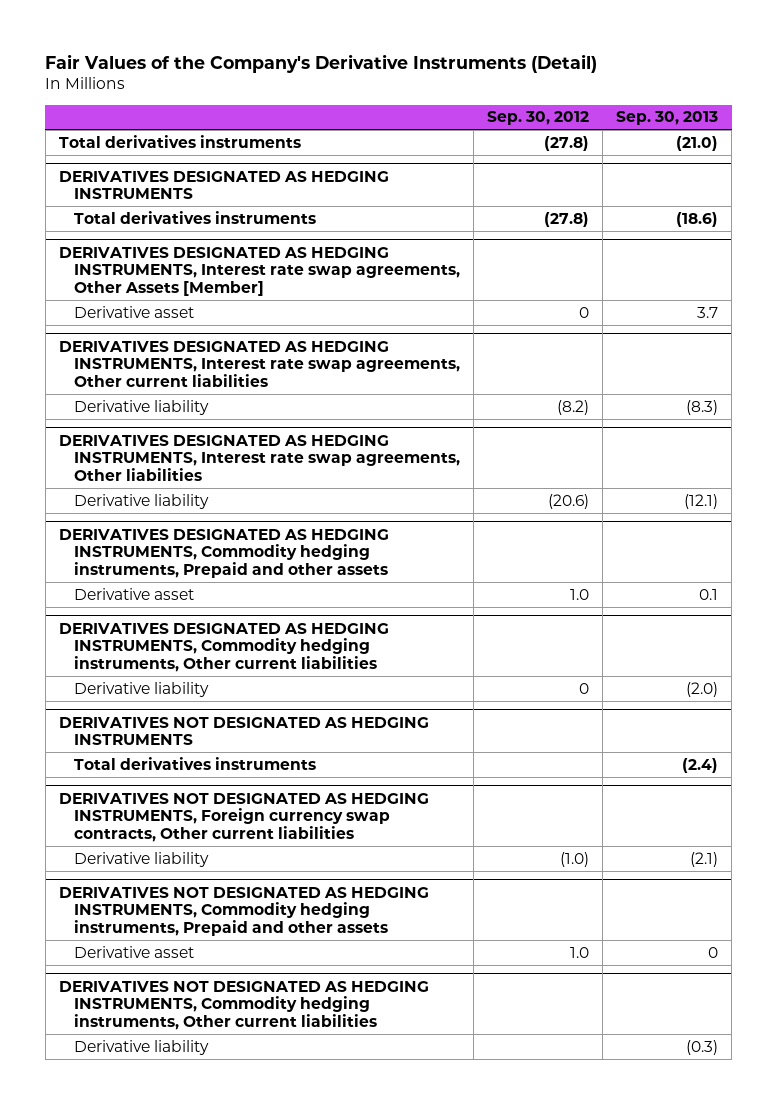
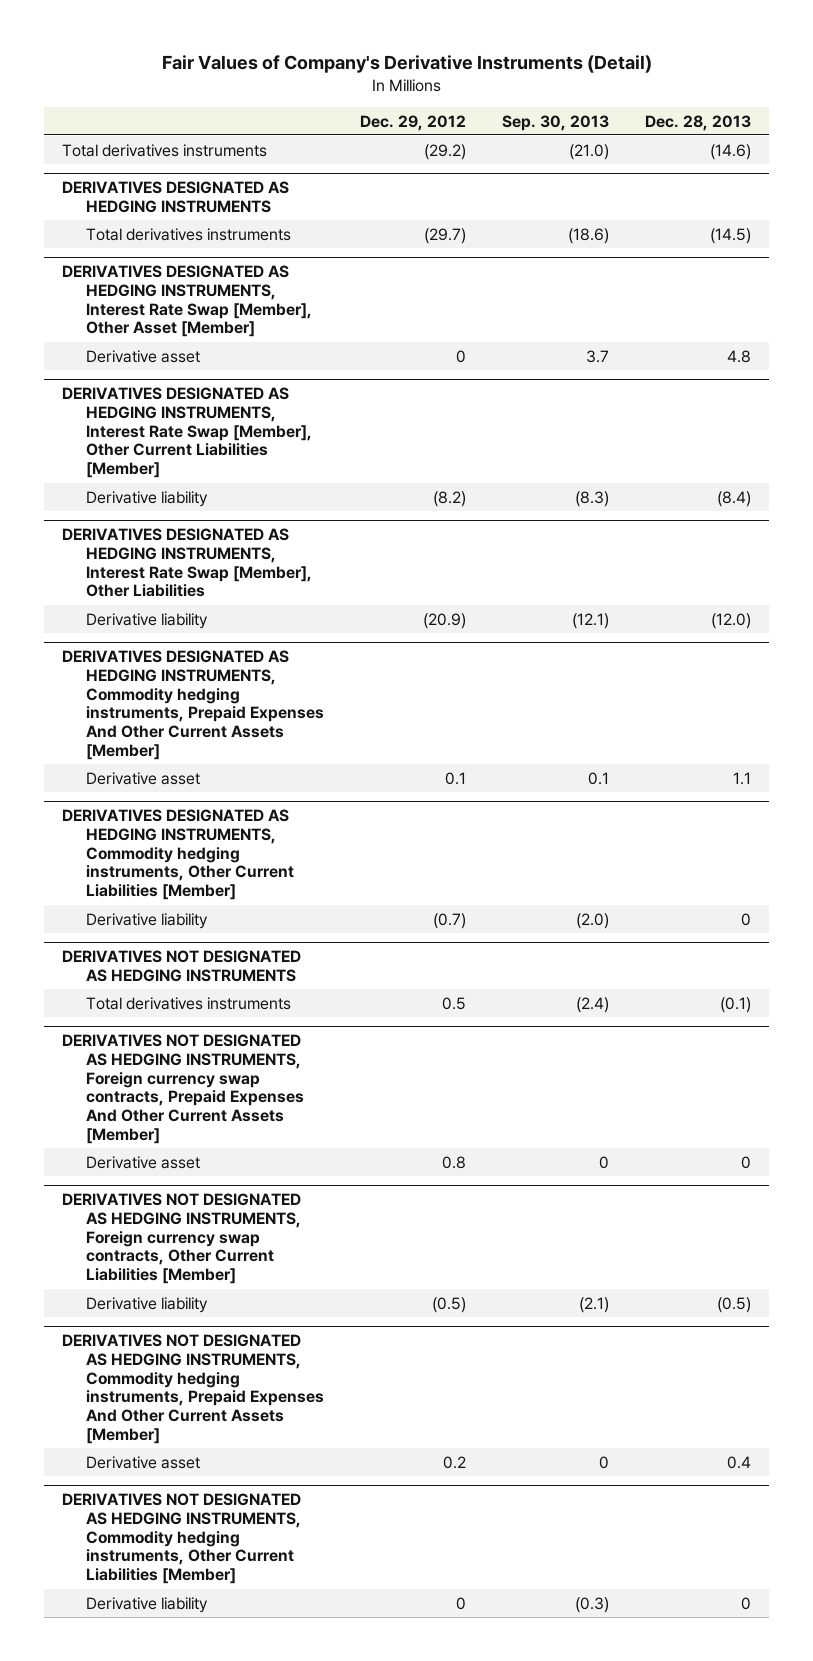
[45,53,598,73] Fair Values of the Company's Derivative Instruments (Detail) -> [161,55,652,74] Fair Values of Company's Derivative Instruments (Detail)
[486,111,589,126] Sep. 30, 2012 -> none
none -> [359,114,466,131] Dec. 29, 2012
none -> [644,114,751,131] Dec. 28, 2013
[58,246,460,297] DERIVATIVES DESIGNATED AS HEDGING INSTRUMENTS, Interest rate swap agreements, Other Assets [Member] -> [62,264,313,338] DERIVATIVES DESIGNATED AS HEDGING INSTRUMENTS, Interest Rate Swap [Member], Other Asset [Member]
[58,340,460,388] DERIVATIVES DESIGNATED AS HEDGING INSTRUMENTS, Interest rate swap agreements, Other current liabilities -> [62,386,313,479] DERIVATIVES DESIGNATED AS HEDGING INSTRUMENTS, Interest Rate Swap [Member], Other Current Liabilities [Member]
[58,434,460,482] DERIVATIVES DESIGNATED AS HEDGING INSTRUMENTS, Interest rate swap agreements, Other liabilities -> [62,527,313,598] DERIVATIVES DESIGNATED AS HEDGING INSTRUMENTS, Interest Rate Swap [Member], Other Liabilities
[58,528,389,579] DERIVATIVES DESIGNATED AS HEDGING INSTRUMENTS, Commodity hedging instruments, Prepaid and other assets -> [62,649,325,761] DERIVATIVES DESIGNATED AS HEDGING INSTRUMENTS, Commodity hedging instruments, Prepaid Expenses And Other Current Assets [Member]
[58,622,389,673] DERIVATIVES DESIGNATED AS HEDGING INSTRUMENTS, Commodity hedging instruments, Other current liabilities -> [62,808,295,901] DERIVATIVES DESIGNATED AS HEDGING INSTRUMENTS, Commodity hedging instruments, Other Current Liabilities [Member]
none -> [62,1033,305,1145] DERIVATIVES NOT DESIGNATED AS HEDGING INSTRUMENTS, Foreign currency swap contracts, Prepaid Expenses And Other Current Assets [Member]
none -> [86,1155,201,1169] Derivative asset
[58,792,429,843] DERIVATIVES NOT DESIGNATED AS HEDGING INSTRUMENTS, Foreign currency swap contracts, Other current liabilities -> [62,1192,302,1285] DERIVATIVES NOT DESIGNATED AS HEDGING INSTRUMENTS, Foreign currency swap contracts, Other Current Liabilities [Member]
[58,886,429,937] DERIVATIVES NOT DESIGNATED AS HEDGING INSTRUMENTS, Commodity hedging instruments, Prepaid and other assets -> [62,1333,325,1445] DERIVATIVES NOT DESIGNATED AS HEDGING INSTRUMENTS, Commodity hedging instruments, Prepaid Expenses And Other Current Assets [Member]
[58,980,429,1031] DERIVATIVES NOT DESIGNATED AS HEDGING INSTRUMENTS, Commodity hedging instruments, Other current liabilities -> [62,1492,302,1585] DERIVATIVES NOT DESIGNATED AS HEDGING INSTRUMENTS, Commodity hedging instruments, Other Current Liabilities [Member]

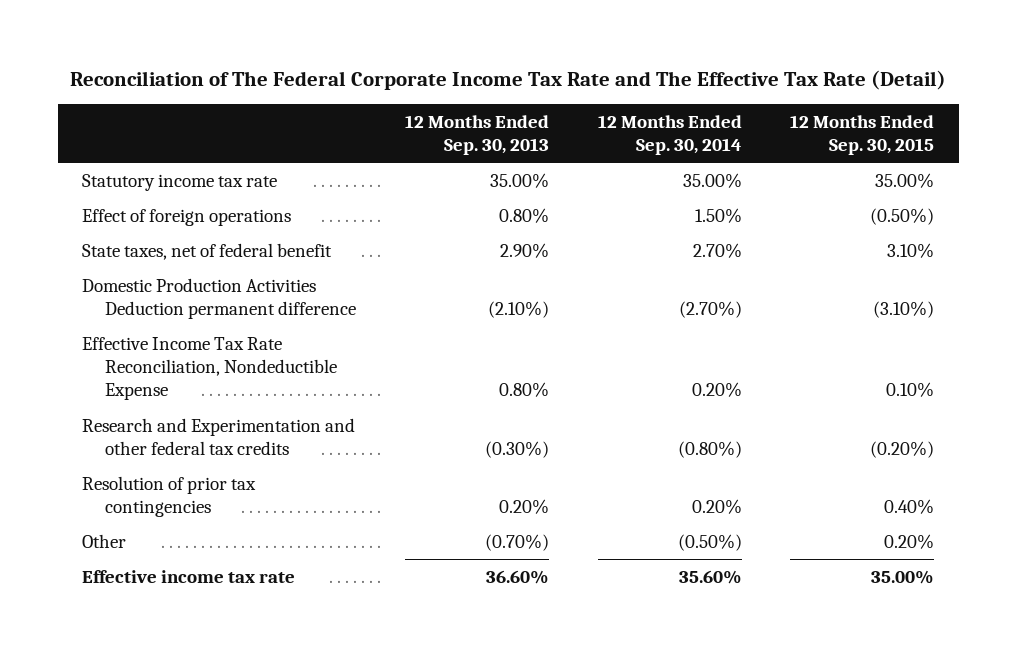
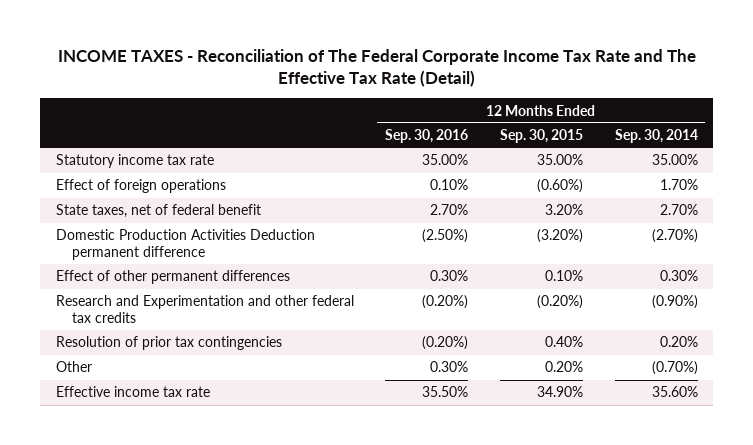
[70,69,947,90] Reconciliation of The Federal Corporate Income Tax Rate and The Effective Tax Rate (Detail) -> [57,48,696,87] INCOME TAXES - Reconciliation of The Federal Corporate Income Tax Rate and The Effective Tax Rate (Detail)
[404,114,549,156] 12 Months Ended Sep. 30, 2013 -> none
none -> [385,129,469,144] Sep. 30, 2016
[81,336,338,401] Effective Income Tax Rate Reconciliation, Nondeductible Expense -> none
[694,207,742,223] 1.50% -> [659,179,698,191] 1.70%
[870,207,935,225] (0.50%) -> [536,179,583,194] (0.60%)
[887,242,935,258] 3.10% -> [544,204,583,216] 3.20%
[873,300,935,318] (3.10%) -> [536,229,583,244] (3.20%)
none -> [55,270,290,285] Effect of other permanent differences
[677,440,742,458] (0.80%) -> [651,295,698,310] (0.90%)
[677,533,742,551] (0.50%) -> [651,361,698,376] (0.70%)
[871,569,935,584] 35.00% -> [536,386,583,398] 34.90%

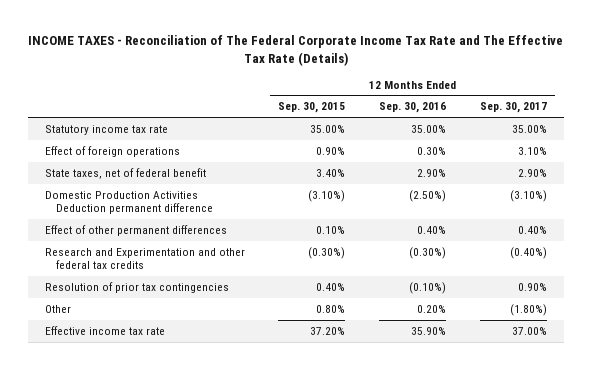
[57,48,696,87] INCOME TAXES - Reconciliation of The Federal Corporate Income Tax Rate and The Effective Tax Rate (Detail) -> [27,35,563,66] INCOME TAXES - Reconciliation of The Federal Corporate Income Tax Rate and The Effective Tax Rate (Details)
[614,129,698,144] Sep. 30, 2014 -> none
none -> [479,102,547,114] Sep. 30, 2017
[430,179,469,191] 0.10% -> [417,146,447,155] 0.30%
[536,179,583,194] (0.60%) -> [316,146,346,155] 0.90%
[430,204,469,216] 2.70% -> [417,168,447,177] 2.90%
[544,204,583,216] 3.20% -> [316,168,346,177] 3.40%
[536,229,583,244] (3.20%) -> [308,189,346,202] (3.10%)
[430,270,469,282] 0.30% -> [417,225,447,234] 0.40%
[422,295,469,310] (0.20%) -> [409,246,447,259] (0.30%)
[536,295,583,310] (0.20%) -> [308,246,346,259] (0.30%)
[422,336,469,351] (0.20%) -> [409,281,447,294] (0.10%)
[430,361,469,373] 0.30% -> [417,304,447,313] 0.20%
[544,361,583,373] 0.20% -> [316,304,346,313] 0.80%
[422,386,469,398] 35.50% -> [411,326,447,335] 35.90%
[536,386,583,398] 34.90% -> [310,326,346,335] 37.20%

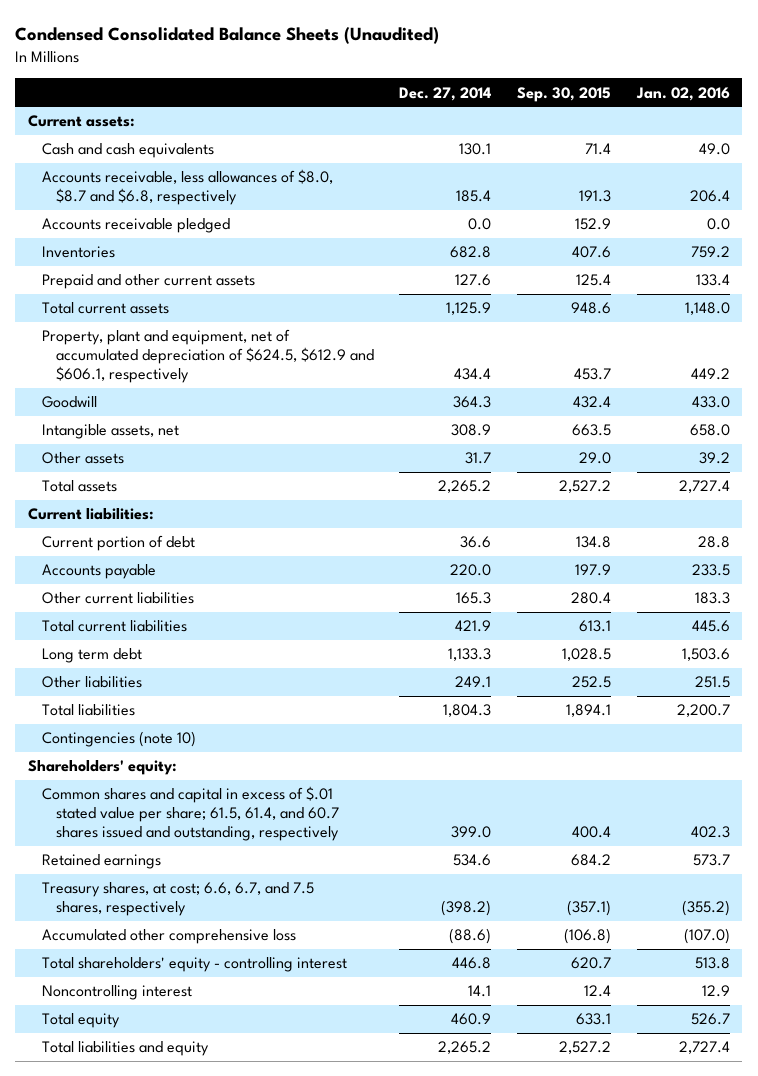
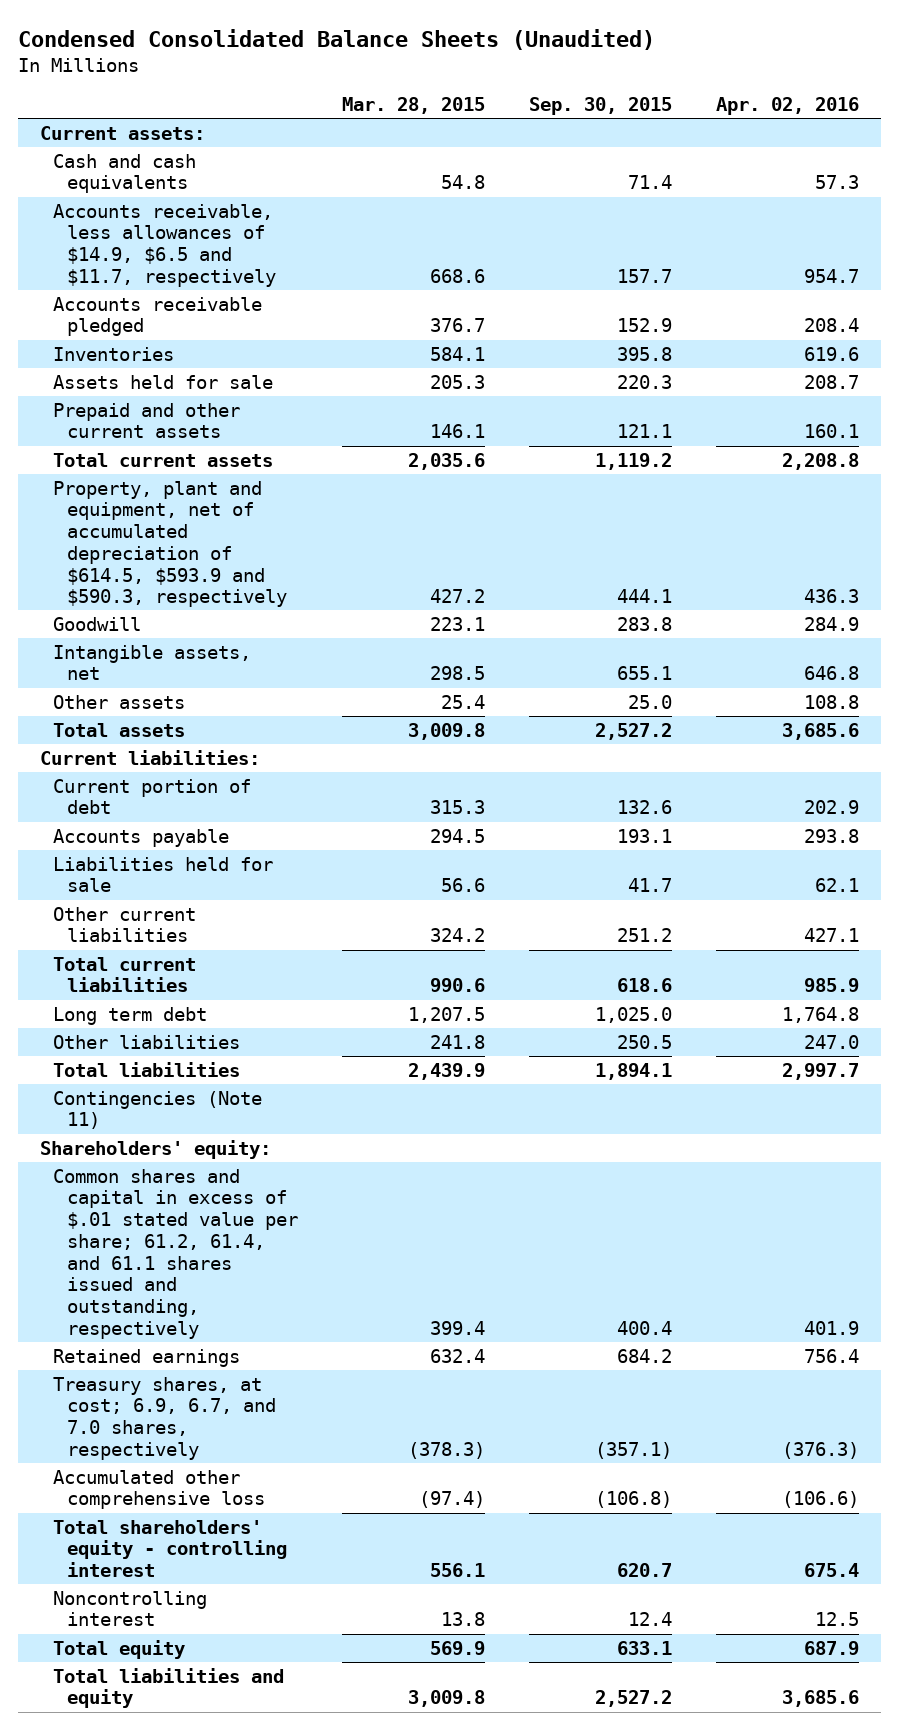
[399,86,492,101] Dec. 27, 2014 -> none
[635,86,730,101] Jan. 02, 2016 -> none
none -> [341,96,485,114] Mar. 28, 2015
none -> [716,96,860,115] Apr. 02, 2016
[41,169,333,206] Accounts receivable, less allowances of $8.0, $8.7 and $6.8, respectively -> [53,203,276,287] Accounts receivable, less allowances of $14.9, $6.5 and $11.7, respectively
[579,190,612,203] 191.3 -> [617,268,673,283] 157.7
[572,246,612,259] 407.6 -> [617,346,673,361] 395.8
none -> [53,374,274,389] Assets held for sale
[576,274,612,287] 125.4 -> [617,424,673,439] 121.1
[571,302,612,315] 948.6 -> [595,452,673,470] 1,119.2
[41,329,374,383] Property, plant and equipment, net of accumulated depreciation of $624.5, $612.9 and $606.1, respectively -> [53,480,287,608] Property, plant and equipment, net of accumulated depreciation of $614.5, $593.9 and $590.3, respectively
[574,367,612,380] 453.7 -> [617,589,673,604] 444.1
[573,396,612,409] 432.4 -> [617,616,673,631] 283.8
[572,424,612,437] 663.5 -> [617,666,673,681] 655.1
[579,452,612,465] 29.0 -> [628,694,673,709] 25.0
[576,536,612,549] 134.8 -> [617,800,673,815] 132.6
[575,564,612,577] 197.9 -> [617,828,673,843] 193.1
none -> [53,856,274,893] Liabilities held for sale
[571,592,612,605] 280.4 -> [617,928,673,943] 251.2
[579,620,612,633] 613.1 -> [617,978,673,993] 618.6
[562,648,612,662] 1,028.5 -> [595,1006,673,1023] 1,025.0
[572,676,612,689] 252.5 -> [617,1034,673,1049] 250.5
[41,731,196,748] Contingencies (note 10) -> [53,1090,263,1130] Contingencies (Note 11)
[41,786,339,841] Common shares and capital in excess of $.01 stated value per share; 61.5, 61.4, and 60.7 shares issued and outstanding, respectively -> [53,1168,298,1339] Common shares and capital in excess of $.01 stated value per share; 61.2, 61.4, and 61.1 shares issued and outstanding, respectively
[41,882,314,917] Treasury shares, at cost; 6.6, 6.7, and 7.5 shares, respectively -> [53,1376,276,1460] Treasury shares, at cost; 6.9, 6.7, and 7.0 shares, respectively

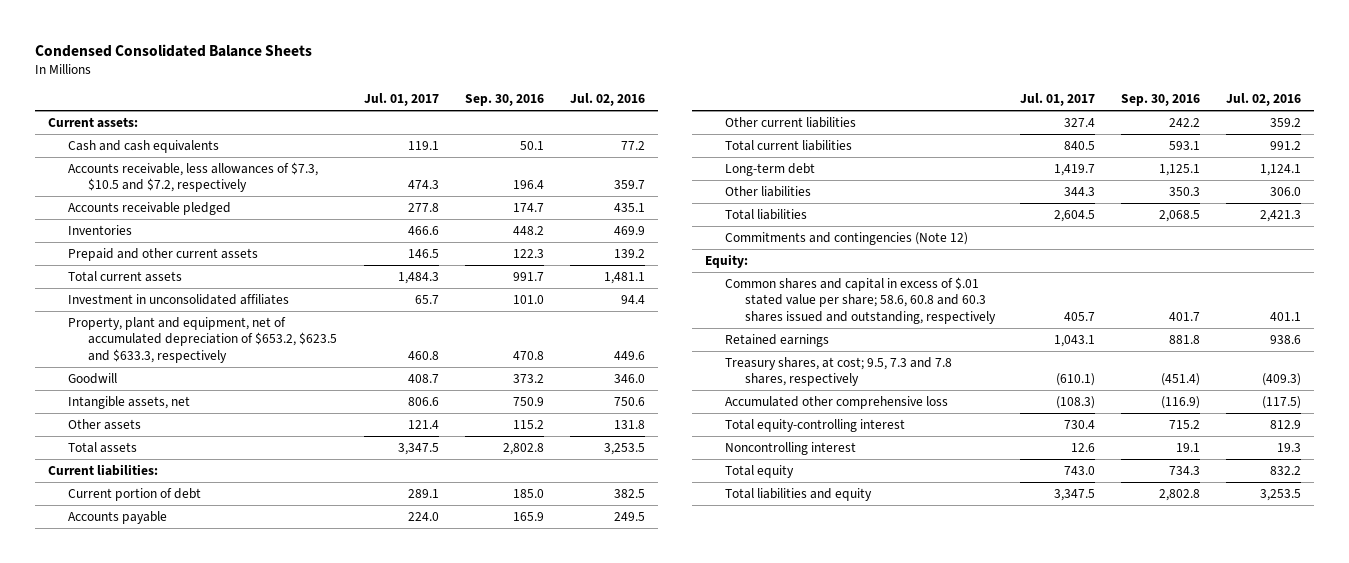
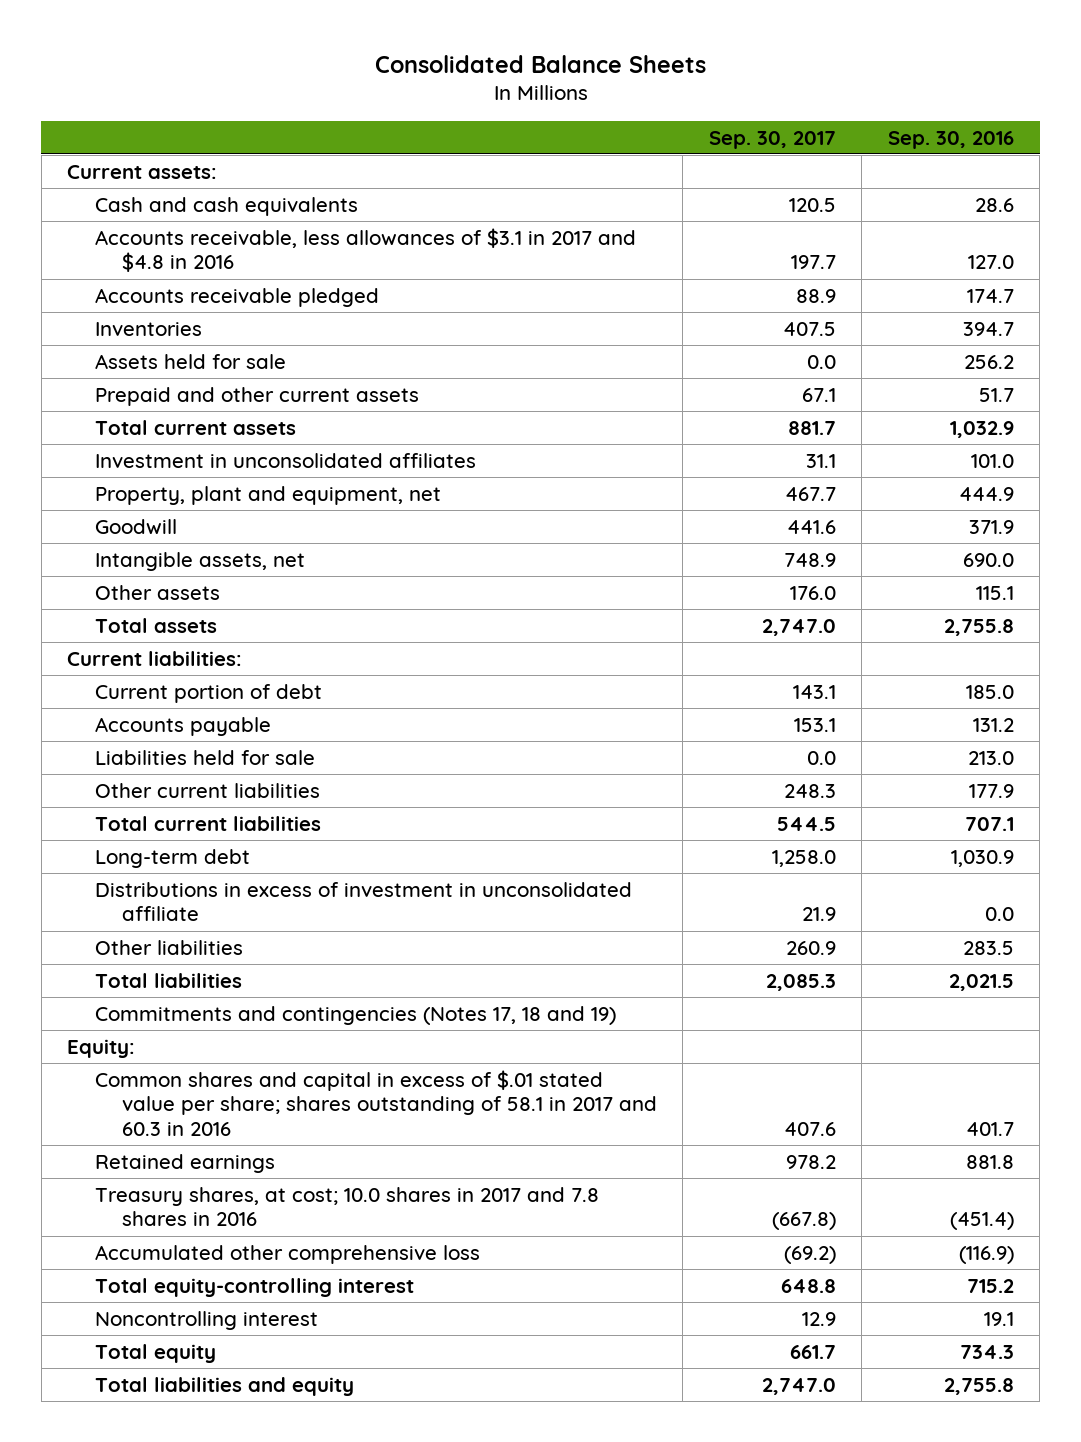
[34,43,312,57] Condensed Consolidated Balance Sheets -> [374,54,706,73] Consolidated Balance Sheets
[363,93,439,107] Jul. 01, 2017 -> none
[569,93,645,107] Jul. 02, 2016 -> none
none -> [708,130,836,149] Sep. 30, 2017
[519,140,544,150] 50.1 -> [974,197,1014,212] 28.6
[67,161,318,193] Accounts receivable, less allowances of $7.3, $10.5 and $7.2, respectively -> [94,227,636,273] Accounts receivable, less allowances of $3.1 in 2017 and $4.8 in 2016
[512,180,544,190] 196.4 -> [967,255,1014,270] 127.0
[512,225,544,235] 448.2 -> [962,321,1014,336] 394.7
none -> [94,353,286,369] Assets held for sale
[512,248,544,258] 122.3 -> [978,387,1014,402] 51.7
[512,271,544,281] 991.7 -> [949,420,1014,438] 1,032.9
[67,316,337,363] Property, plant and equipment, net of accumulated depreciation of $653.2, $623.5 and $633.3, respectively -> [94,485,441,505] Property, plant and equipment, net
[512,350,544,360] 470.8 -> [958,486,1014,501] 444.9
[512,373,544,383] 373.2 -> [968,519,1014,534] 371.9
[512,396,544,406] 750.9 -> [962,552,1014,567] 690.0
[512,419,544,429] 115.2 -> [975,585,1014,600] 115.1
[502,442,544,455] 2,802.8 -> [943,618,1014,636] 2,755.8
[512,511,544,521] 165.9 -> [972,717,1014,732] 131.2
none -> [94,749,315,765] Liabilities held for sale
[1169,117,1201,127] 242.2 -> [968,783,1014,798] 177.9
[1169,140,1201,150] 593.1 -> [964,816,1014,831] 707.1
[1159,163,1201,176] 1,125.1 -> [950,849,1014,867] 1,030.9
none -> [94,881,632,922] Distributions in excess of investment in unconsolidated affiliate
[1169,186,1201,196] 350.3 -> [962,940,1014,955] 283.5
[1159,209,1201,222] 2,068.5 -> [948,973,1014,991] 2,021.5
[724,231,968,245] Commitments and contingencies (Note 12) -> [94,1005,616,1025] Commitments and contingencies (Notes 17, 18 and 19)
[724,276,996,324] Common shares and capital in excess of $.01 stated value per share; 58.6, 60.8 and 60.3 shares issued and outstanding, respectively -> [94,1069,657,1137] Common shares and capital in excess of $.01 stated value per share; shares outstanding of 58.1 in 2017 and 60.3 in 2016
[724,356,952,387] Treasury shares, at cost; 9.5, 7.3 and 7.8 shares, respectively -> [94,1186,599,1227] Treasury shares, at cost; 10.0 shares in 2017 and 7.8 shares in 2016
[1159,488,1201,501] 2,802.8 -> [943,1377,1014,1395] 2,755.8

